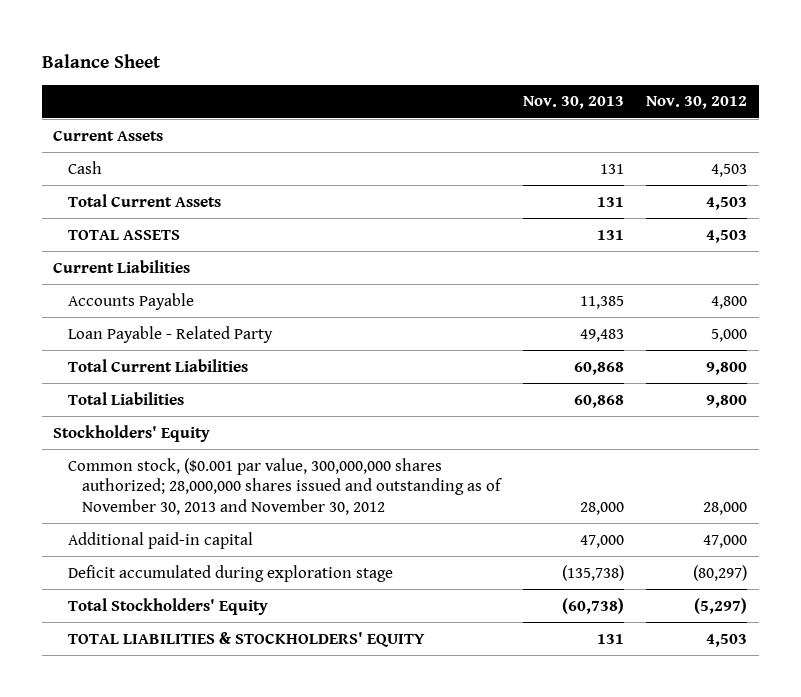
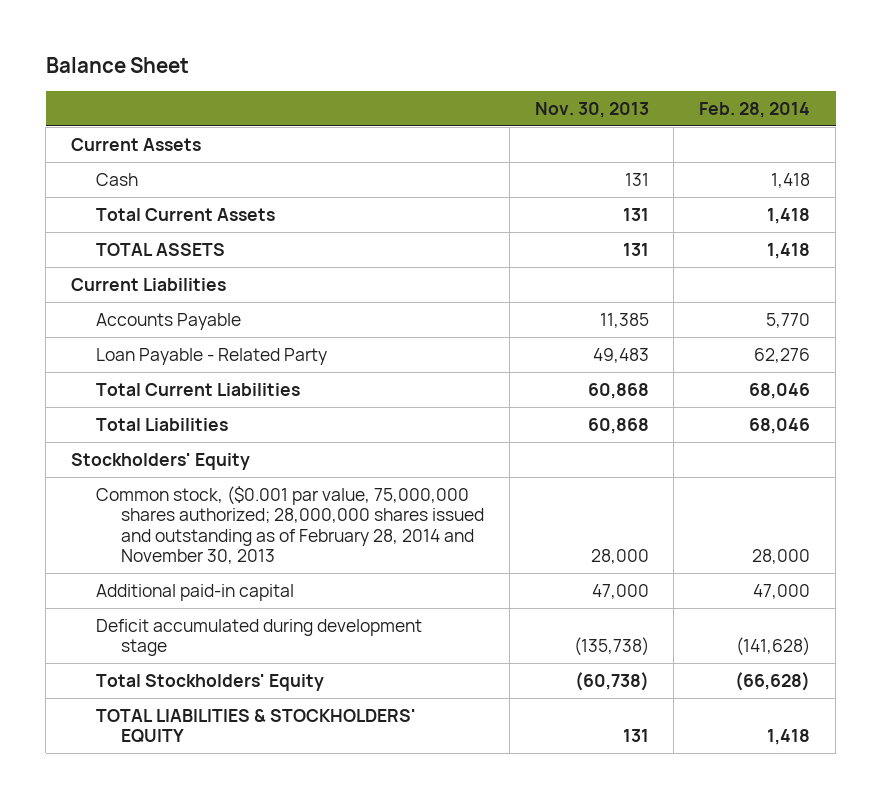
[646,96,748,110] Nov. 30, 2012 -> none
none -> [699,101,811,118] Feb. 28, 2014
[67,457,502,515] Common stock, ($0.001 par value, 300,000,000 shares authorized; 28,000,000 shares issued and outstanding as of November 30, 2013 and November 30, 2012 -> [95,485,484,565] Common stock, ($0.001 par value, 75,000,000 shares authorized; 28,000,000 shares issued and outstanding as of February 28, 2014 and November 30, 2013
[67,564,393,582] Deficit accumulated during exploration stage -> [95,618,422,657] Deficit accumulated during development stage

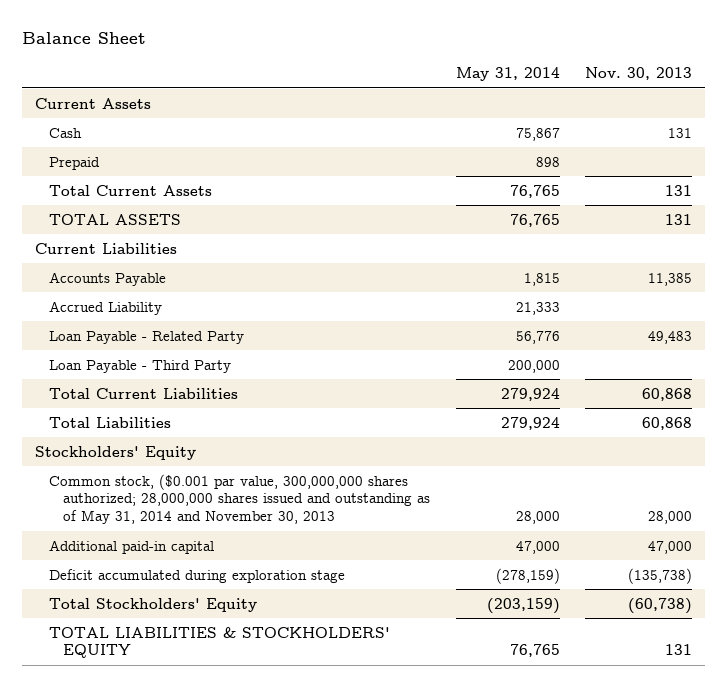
[699,101,811,118] Feb. 28, 2014 -> none
none -> [455,67,560,82] May 31, 2014
none -> [48,156,100,170] Prepaid
none -> [48,300,162,315] Accrued Liability
none -> [48,359,231,373] Loan Payable - Third Party
[95,485,484,565] Common stock, ($0.001 par value, 75,000,000 shares authorized; 28,000,000 shares issued and outstanding as of February 28, 2014 and November 30, 2013 -> [48,473,431,525] Common stock, ($0.001 par value, 300,000,000 shares authorized; 28,000,000 shares issued and outstanding as of May 31, 2014 and November 30, 2013
[95,618,422,657] Deficit accumulated during development stage -> [48,568,345,583] Deficit accumulated during exploration stage

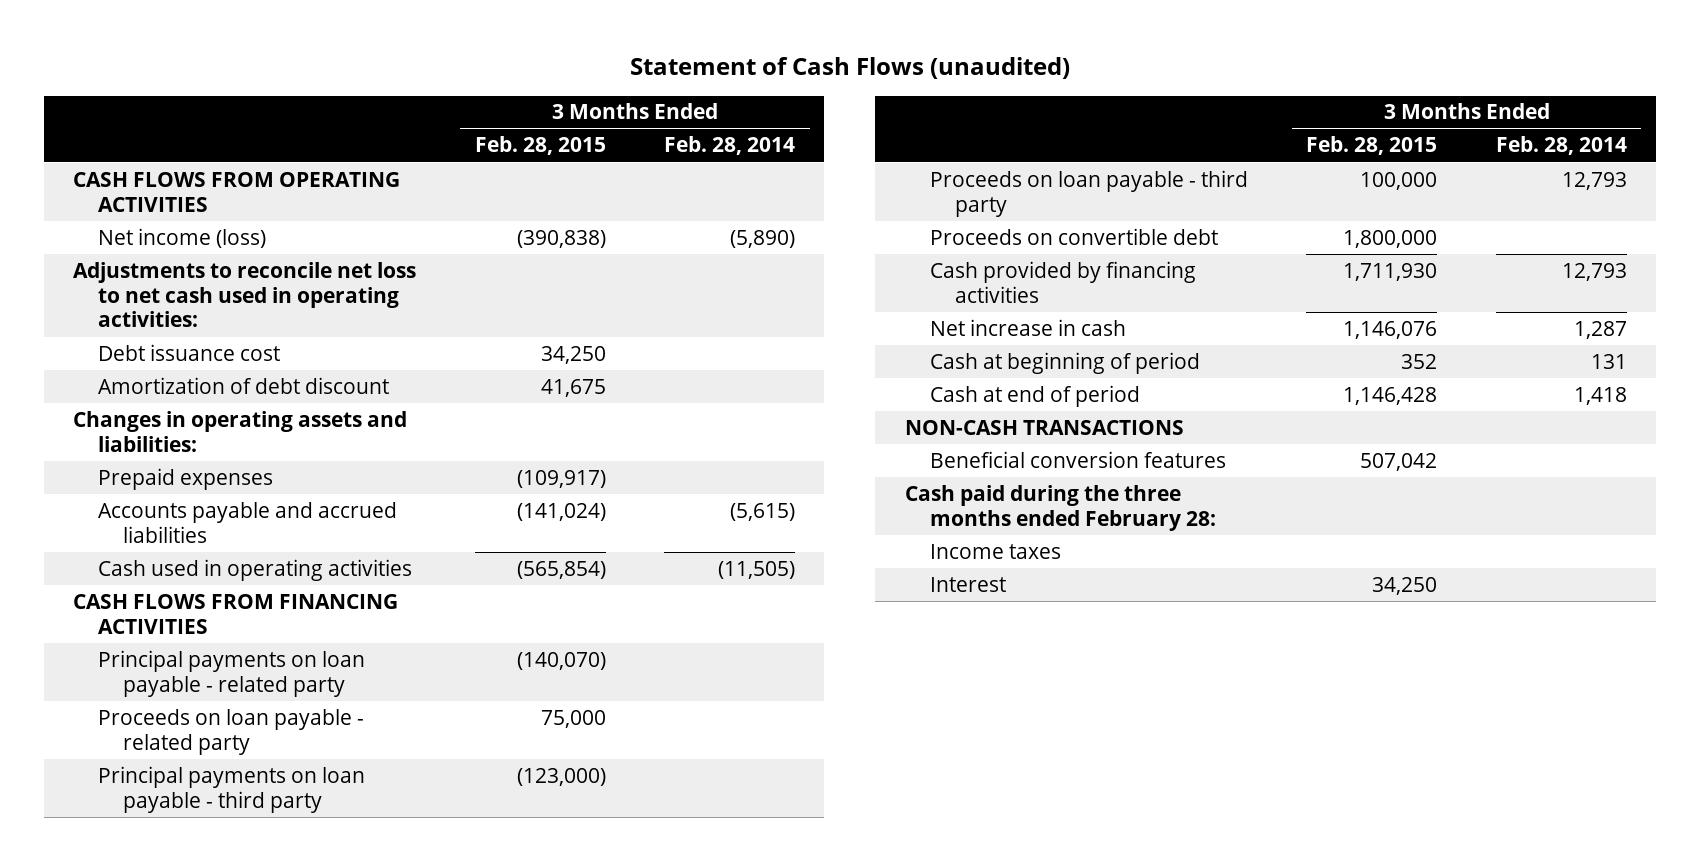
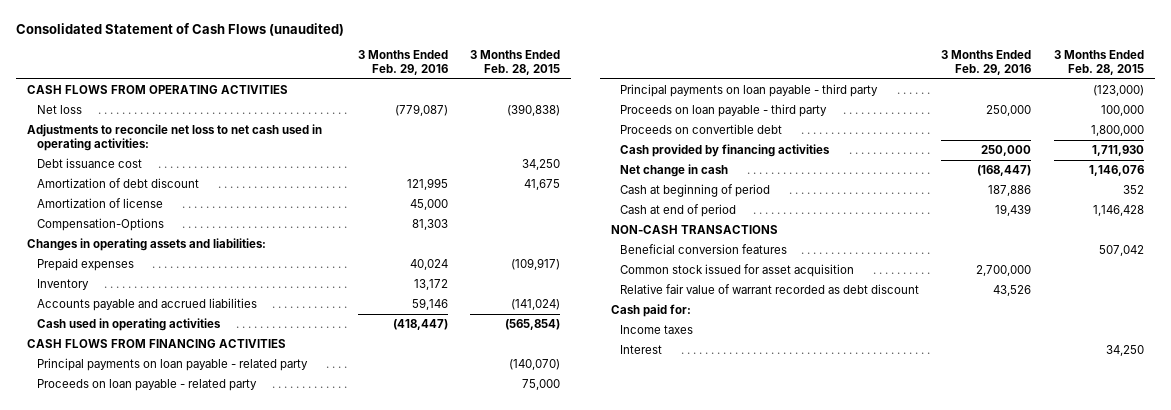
[629,57,1070,80] Statement of Cash Flows (unaudited) -> [16,22,345,36] Consolidated Statement of Cash Flows (unaudited)
[664,136,796,156] Feb. 28, 2014 -> none
none -> [357,50,448,76] 3 Months Ended Feb. 29, 2016
[98,227,267,248] Net income (loss) -> [36,104,82,114] Net loss
none -> [36,197,163,208] Amortization of license
none -> [36,217,164,231] Compensation-Options
none -> [36,278,89,290] Inventory
[929,318,1126,336] Net increase in cash -> [619,163,728,177] Net change in cash
none -> [619,263,854,277] Common stock issued for asset acquisition
none -> [619,283,919,294] Relative fair value of warrant recorded as debt discount
[904,484,1216,531] Cash paid during the three months ended February 28: -> [610,303,691,317] Cash paid for:

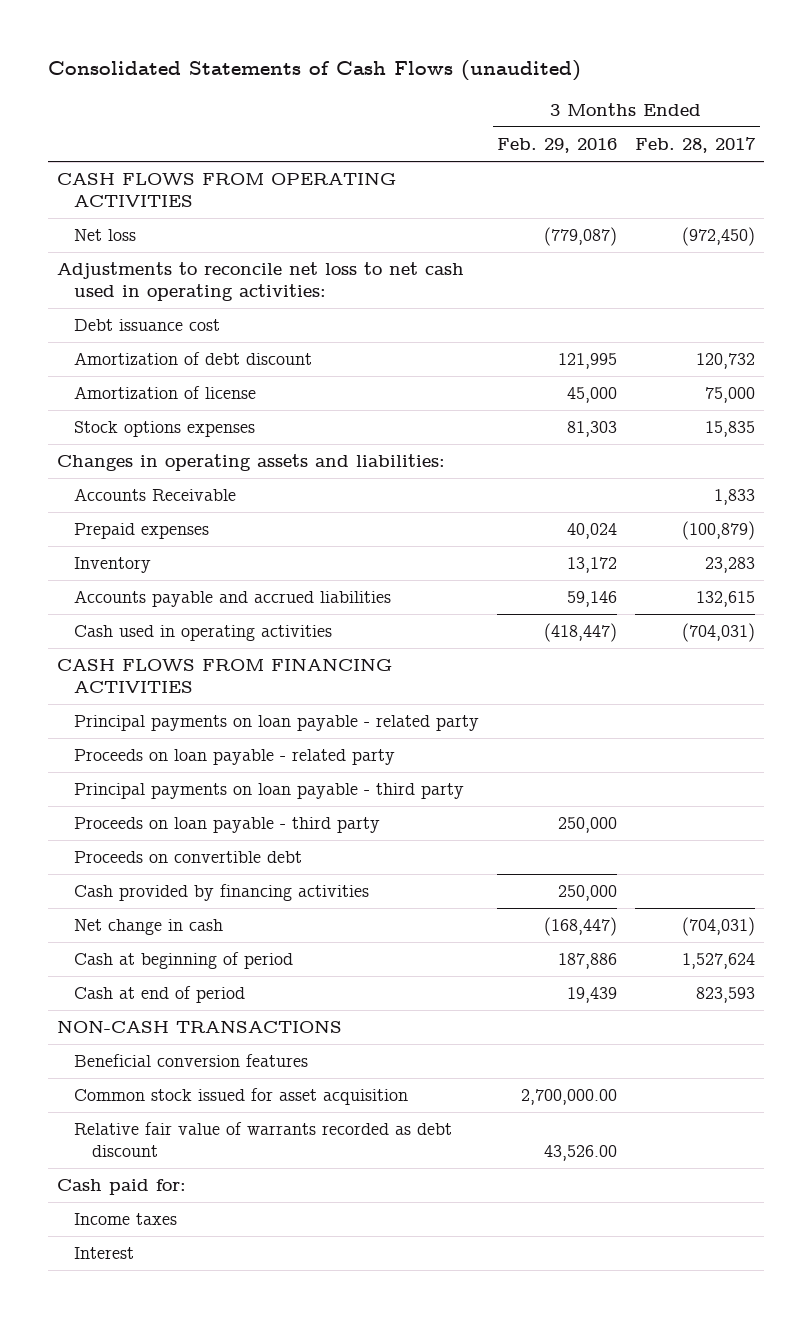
[16,22,345,36] Consolidated Statement of Cash Flows (unaudited) -> [47,59,581,81] Consolidated Statements of Cash Flows (unaudited)
[470,50,561,76] 3 Months Ended Feb. 28, 2015 -> none
none -> [635,136,757,153] Feb. 28, 2017
[36,217,164,231] Compensation-Options -> [74,421,256,438] Stock options expenses
none -> [74,488,237,502] Accounts Receivable
[976,264,1032,276] 2,700,000 -> [521,1089,618,1106] 2,700,000.00
[619,283,919,294] Relative fair value of warrant recorded as debt discount -> [74,1122,453,1157] Relative fair value of warrants recorded as debt discount
[993,284,1032,296] 43,526 -> [544,1144,618,1161] 43,526.00

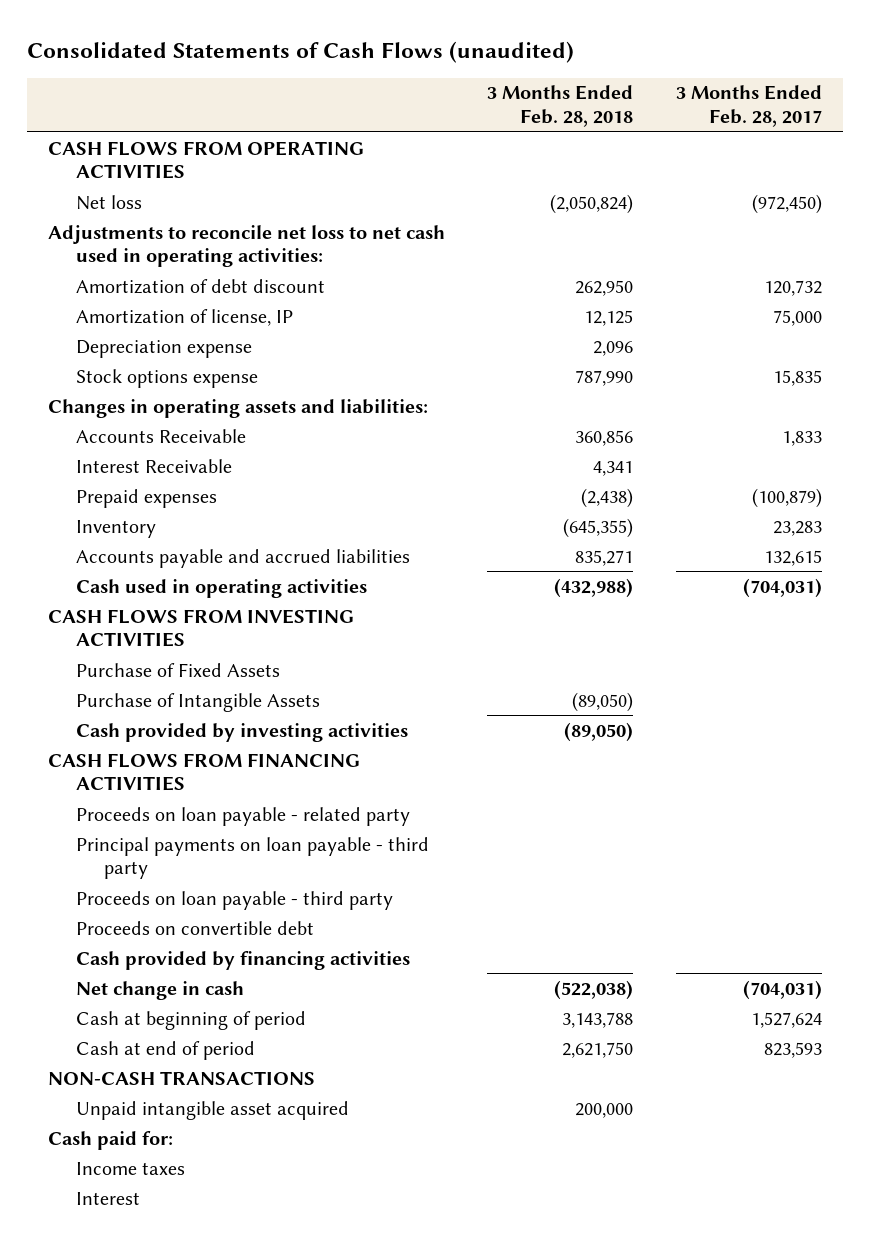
[497,137,618,153] Feb. 29, 2016 -> none
none -> [487,85,634,128] 3 Months Ended Feb. 28, 2018
[74,319,221,332] Debt issuance cost -> none
[74,386,257,400] Amortization of license -> [76,308,294,326] Amortization of license, IP
none -> [76,339,253,358] Depreciation expense
[74,421,256,438] Stock options expenses -> [76,368,259,388] Stock options expense
none -> [76,458,233,473] Interest Receivable
none -> [47,608,354,648] CASH FLOWS FROM INVESTING ACTIVITIES
none -> [76,662,281,677] Purchase of Fixed Assets
none -> [76,692,321,712] Purchase of Intangible Assets
none -> [76,722,409,742] Cash provided by investing activities
[74,715,480,732] Principal payments on loan payable - related party -> none
[74,1054,309,1068] Beneficial conversion features -> none
[74,1088,409,1106] Common stock issued for asset acquisition -> none
[74,1122,453,1157] Relative fair value of warrants recorded as debt discount -> none
none -> [76,1100,350,1120] Unpaid intangible asset acquired

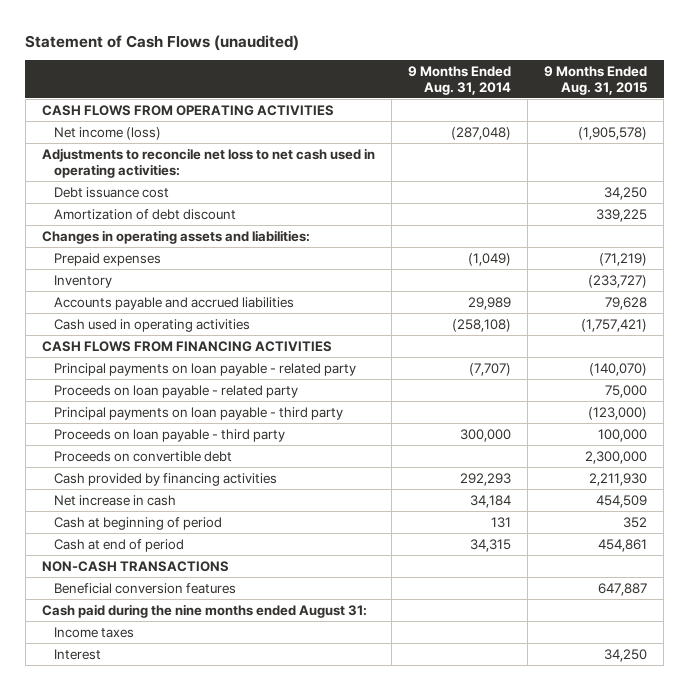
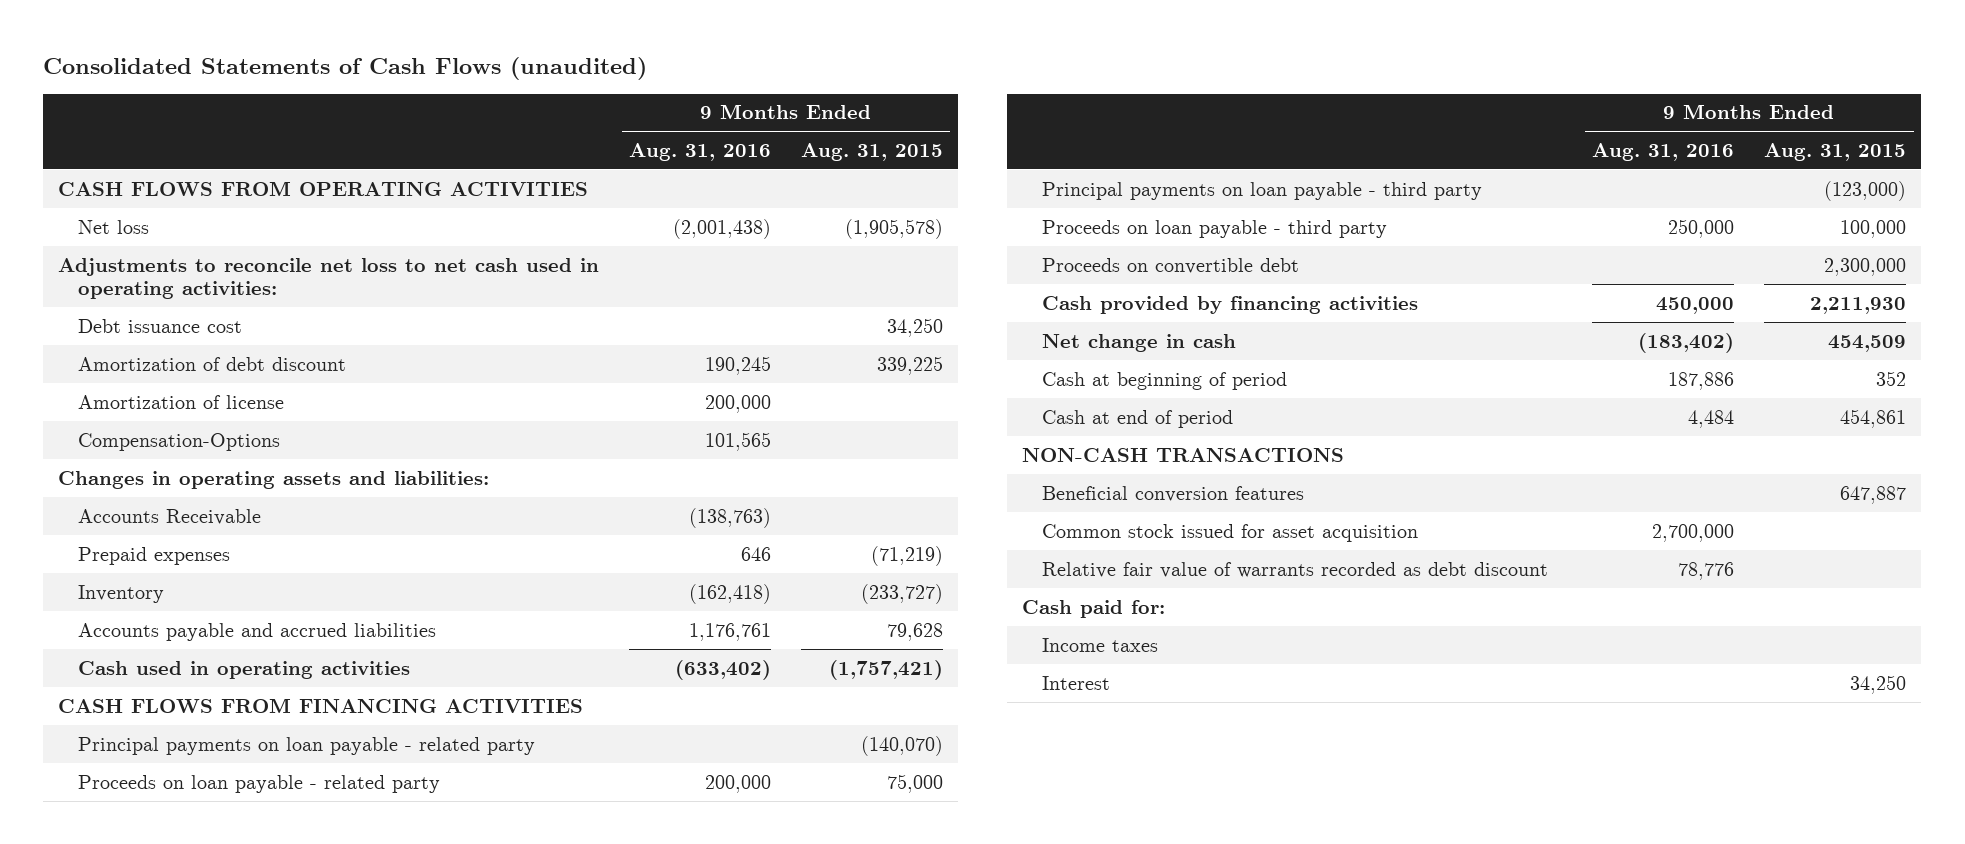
[25,34,300,51] Statement of Cash Flows (unaudited) -> [43,56,648,80] Consolidated Statements of Cash Flows (unaudited)
[407,65,511,95] 9 Months Ended Aug. 31, 2014 -> none
none -> [629,142,772,161] Aug. 31, 2016
[53,126,161,140] Net income (loss) -> [78,219,150,234] Net loss
none -> [78,394,285,409] Amortization of license
none -> [78,432,281,451] Compensation-Options
none -> [78,508,262,525] Accounts Receivable
[53,494,176,506] Net increase in cash -> [1041,333,1236,352] Net change in cash
none -> [1041,523,1418,542] Common stock issued for asset acquisition
none -> [1041,561,1548,578] Relative fair value of warrants recorded as debt discount
[41,603,367,618] Cash paid during the nine months ended August 31: -> [1021,599,1165,618] Cash paid for:

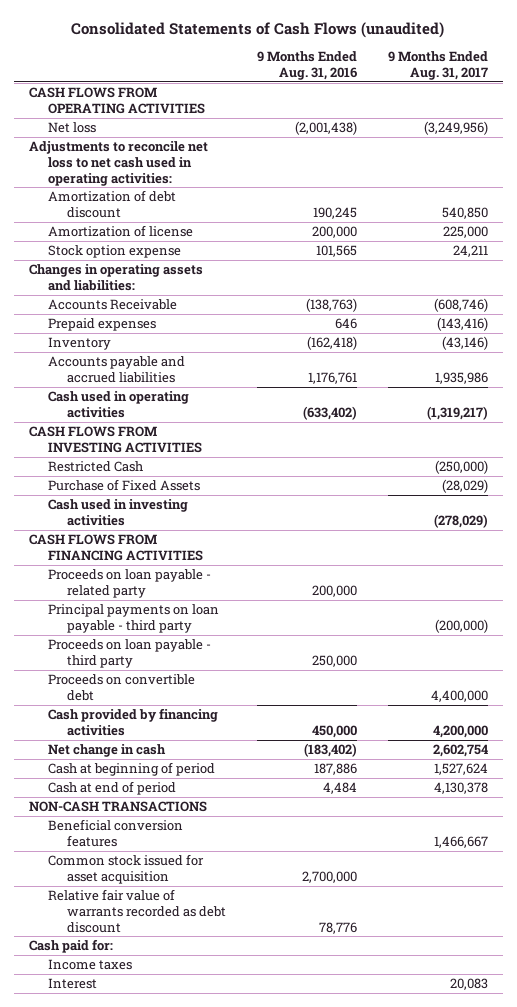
[800,142,943,161] Aug. 31, 2015 -> none
none -> [387,51,488,81] 9 Months Ended Aug. 31, 2017
[78,318,243,333] Debt issuance cost -> none
[78,432,281,451] Compensation-Options -> [48,245,182,259] Stock option expense
none -> [29,426,203,453] CASH FLOWS FROM INVESTING ACTIVITIES
none -> [48,461,144,473] Restricted Cash
none -> [48,479,201,492] Purchase of Fixed Assets
none -> [48,499,189,526] Cash used in investing activities
[78,736,536,755] Principal payments on loan payable - related party -> none

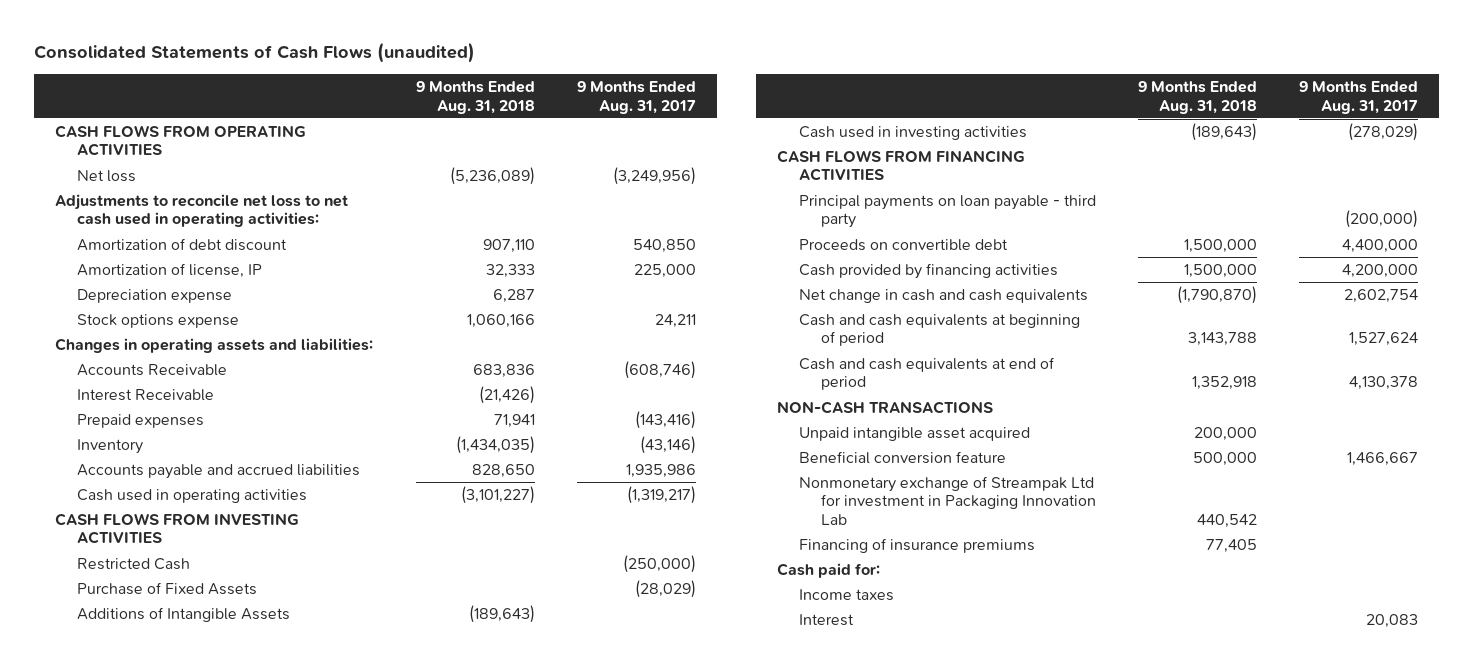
[257,51,358,81] 9 Months Ended Aug. 31, 2016 -> none
none -> [416,80,536,114] 9 Months Ended Aug. 31, 2018
[48,225,194,238] Amortization of license -> [77,262,263,278] Amortization of license, IP
none -> [77,288,233,303] Depreciation expense
[48,245,182,259] Stock option expense -> [77,313,240,328] Stock options expense
none -> [77,388,215,401] Interest Receivable
none -> [77,606,291,622] Additions of Intangible Assets
[48,569,212,598] Proceeds on loan payable - related party -> none
[48,639,212,668] Proceeds on loan payable - third party -> none
[48,744,167,758] Net change in cash -> [799,288,1089,303] Net change in cash and cash equivalents
[48,762,216,777] Cash at beginning of period -> [799,313,1081,347] Cash and cash equivalents at beginning of period
[48,781,177,796] Cash at end of period -> [799,356,1056,391] Cash and cash equivalents at end of period
[48,854,205,884] Common stock issued for asset acquisition -> none
[48,889,227,933] Relative fair value of warrants recorded as debt discount -> none
none -> [799,426,1031,441] Unpaid intangible asset acquired
[48,819,184,847] Beneficial conversion features -> [799,450,1007,464] Beneficial conversion feature
none -> [799,475,1097,526] Nonmonetary exchange of Streampak Ltd for investment in Packaging Innovation Lab
none -> [799,537,1036,553] Financing of insurance premiums

